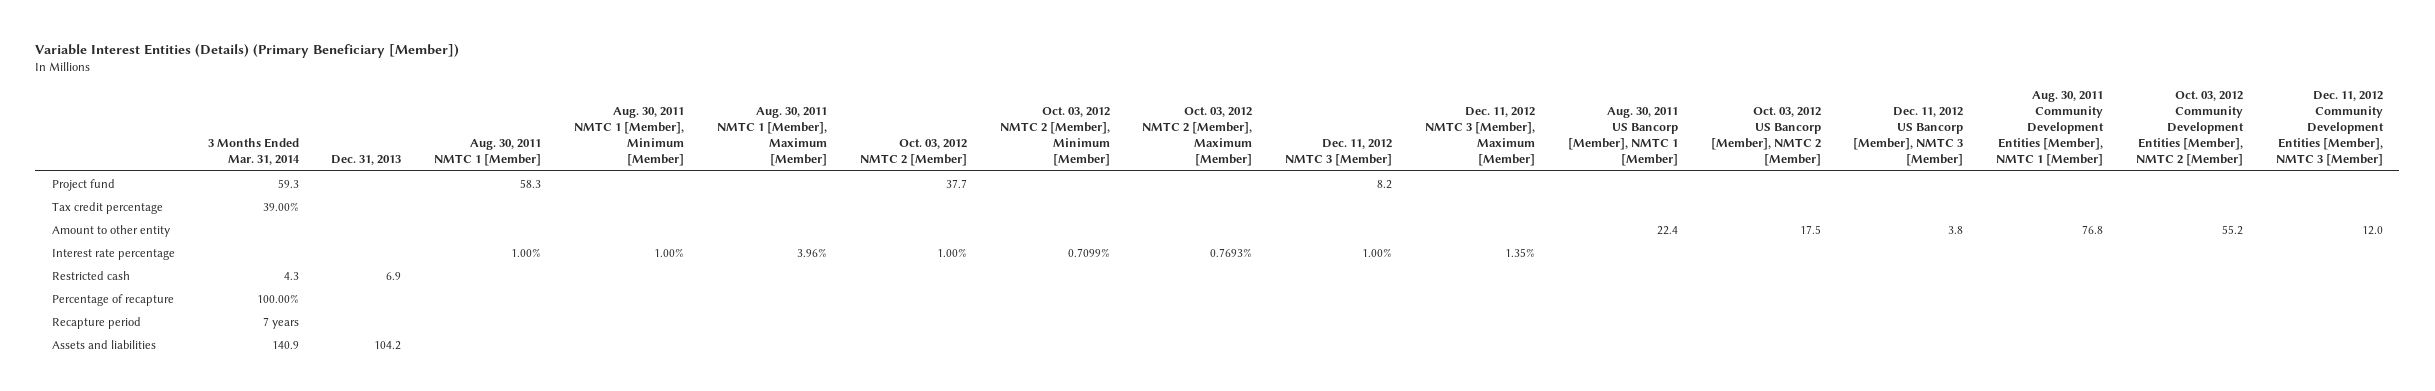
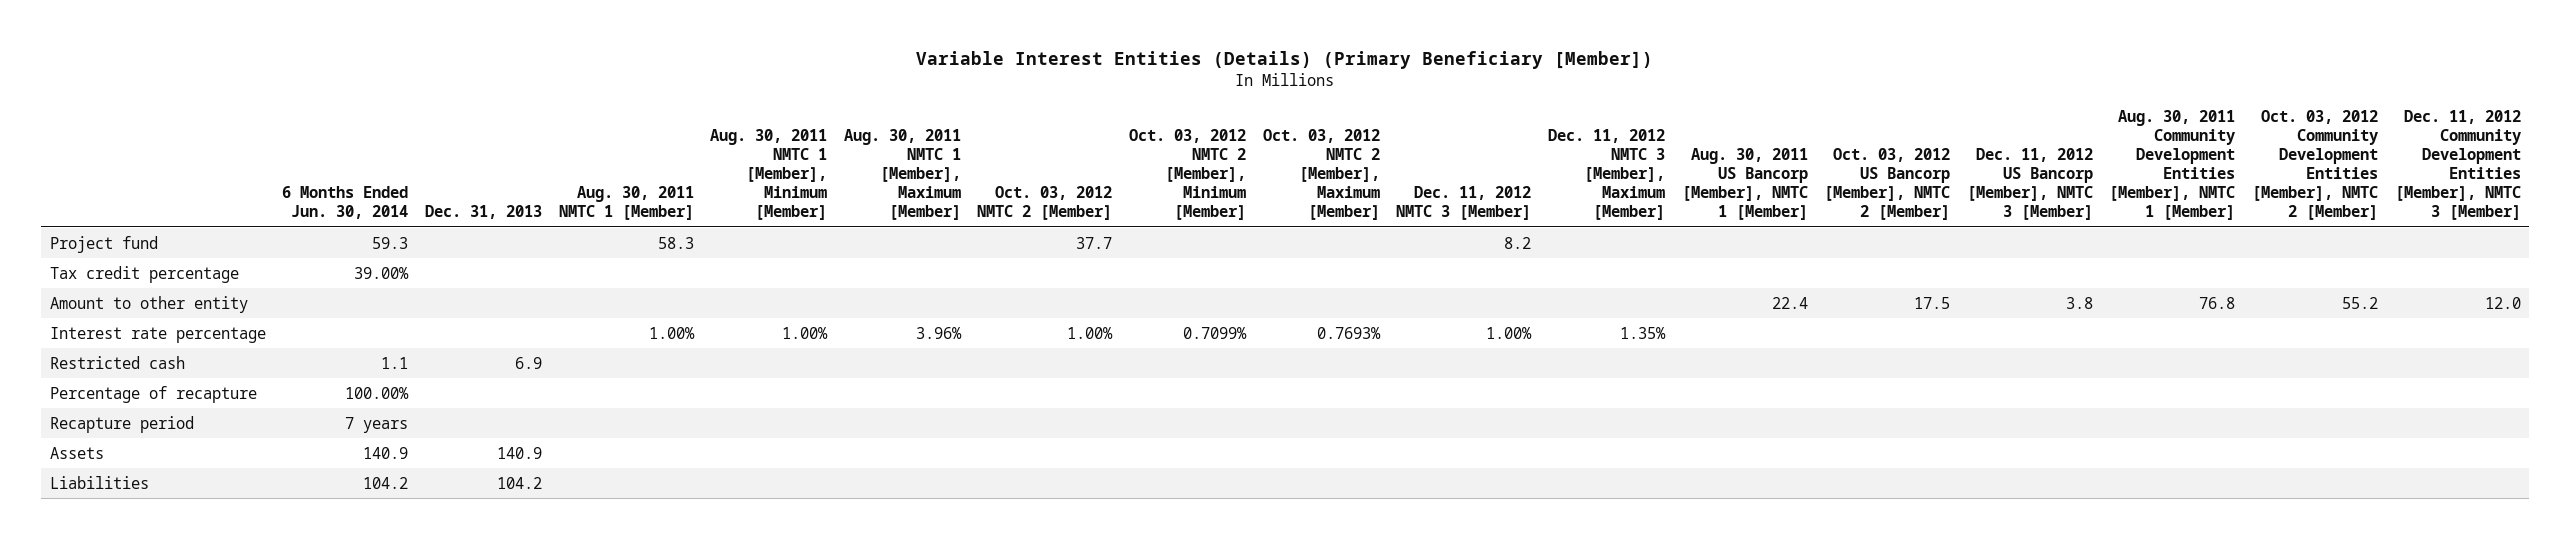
[207,138,300,166] 3 Months Ended Mar. 31, 2014 -> none
none -> [282,186,409,220] 6 Months Ended Jun. 30, 2014
none -> [49,446,104,459] Assets
[51,339,156,349] Assets and liabilities -> [49,475,149,489] Liabilities

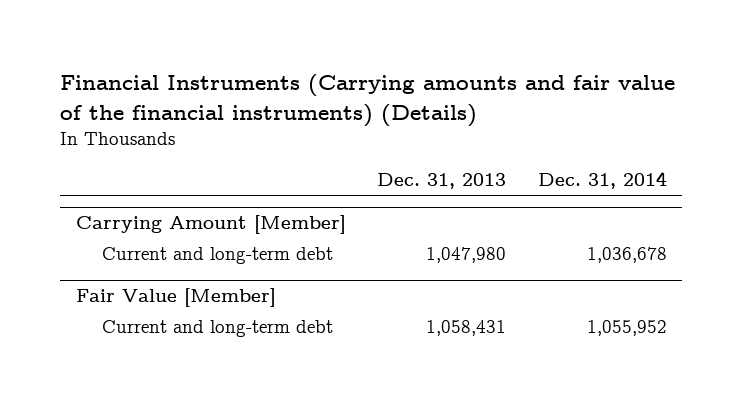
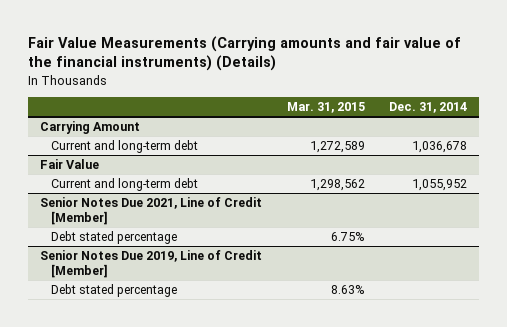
[60,73,676,127] Financial Instruments (Carrying amounts and fair value of the financial instruments) (Details) -> [28,35,462,72] Fair Value Measurements (Carrying amounts and fair value of the financial instruments) (Details)
[377,173,507,190] Dec. 31, 2013 -> none
none -> [286,102,365,114] Mar. 31, 2015
[75,214,346,234] Carrying Amount [Member] -> [40,121,141,135] Carrying Amount
[75,287,276,307] Fair Value [Member] -> [40,159,100,170] Fair Value
none -> [40,197,263,226] Senior Notes Due 2021, Line of Credit [Member]
none -> [50,231,177,245] Debt stated percentage
none -> [40,250,263,279] Senior Notes Due 2019, Line of Credit [Member]
none -> [50,284,177,298] Debt stated percentage

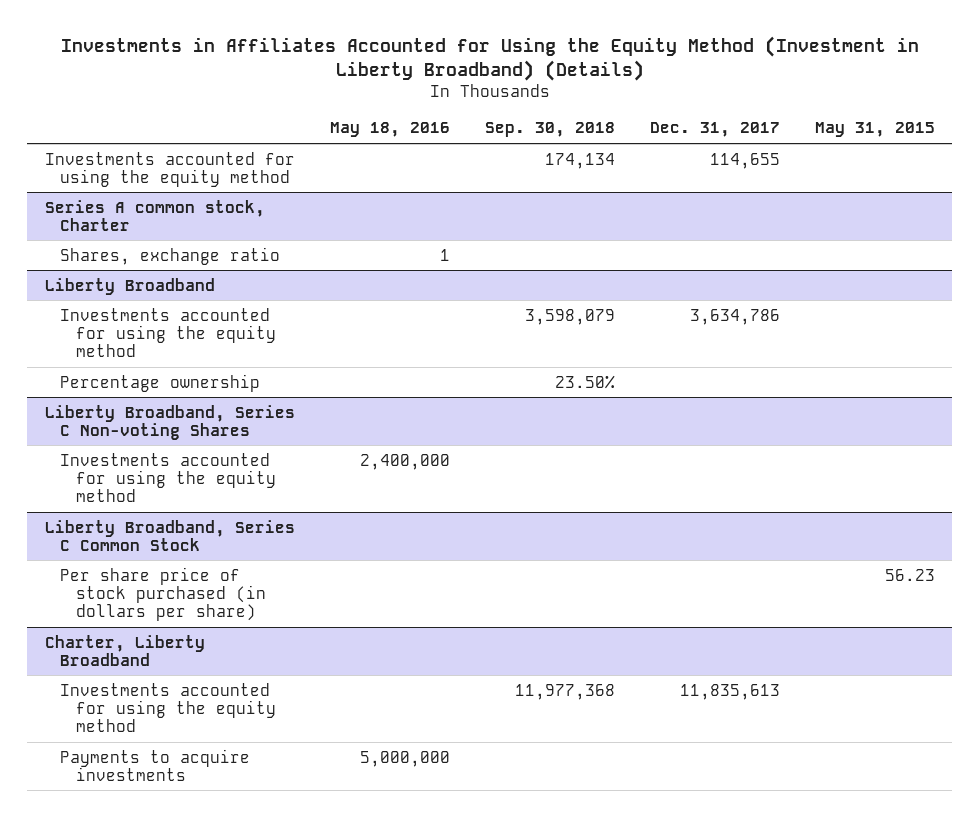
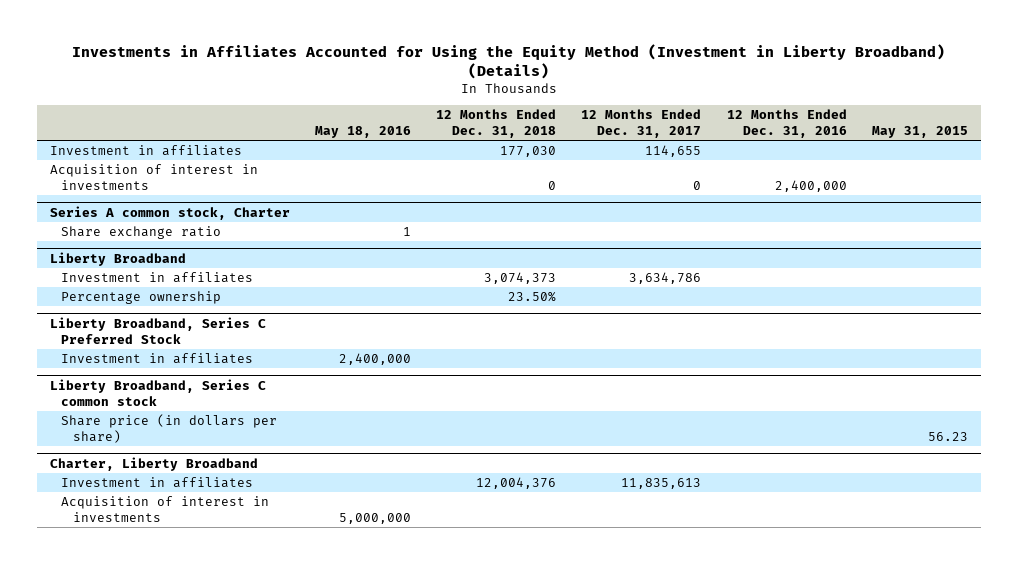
[484,122,615,138] Sep. 30, 2018 -> none
[649,122,780,138] Dec. 31, 2017 -> none
none -> [436,109,557,139] 12 Months Ended Dec. 31, 2018
none -> [581,109,702,139] 12 Months Ended Dec. 31, 2017
none -> [726,109,847,139] 12 Months Ended Dec. 31, 2016
[44,151,295,187] Investments accounted for using the equity method -> [49,144,242,156] Investment in affiliates
none -> [49,163,258,190] Acquisition of interest in investments
[60,246,281,265] Shares, exchange ratio -> [61,225,222,239] Share exchange ratio
[60,307,277,358] Investments accounted for using the equity method -> [61,271,254,283] Investment in affiliates
[44,404,295,440] Liberty Broadband, Series C Non-voting Shares -> none
[60,452,277,503] Investments accounted for using the equity method -> none
none -> [49,316,266,344] Liberty Broadband, Series C Preferred Stock
none -> [61,352,254,364] Investment in affiliates
[44,519,295,551] Liberty Broadband, Series C Common Stock -> [49,378,266,406] Liberty Broadband, Series C common stock
[60,566,267,622] Per share price of stock purchased (in dollars per share) -> [61,413,278,443] Share price (in dollars per share)
[60,682,277,733] Investments accounted for using the equity method -> [61,476,254,488] Investment in affiliates
[60,748,251,781] Payments to acquire investments -> [61,495,270,522] Acquisition of interest in investments

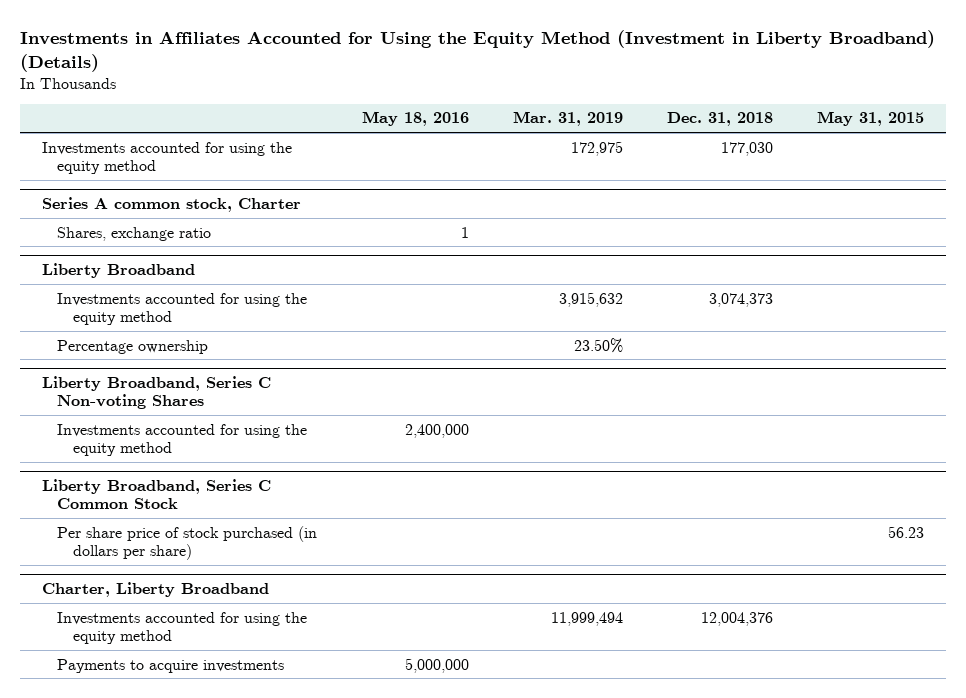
[436,109,557,139] 12 Months Ended Dec. 31, 2018 -> none
[581,109,702,139] 12 Months Ended Dec. 31, 2017 -> none
[726,109,847,139] 12 Months Ended Dec. 31, 2016 -> none
none -> [512,111,623,127] Mar. 31, 2019
none -> [666,112,773,127] Dec. 31, 2018
[49,163,258,190] Acquisition of interest in investments -> none
[49,144,242,156] Investment in affiliates -> [42,141,293,175] Investments accounted for using the equity method
[61,225,222,239] Share exchange ratio -> [57,226,212,241] Shares, exchange ratio
[61,271,254,283] Investment in affiliates -> [57,292,308,326] Investments accounted for using the equity method
[49,316,266,344] Liberty Broadband, Series C Preferred Stock -> none
[61,352,254,364] Investment in affiliates -> none
none -> [42,375,272,410] Liberty Broadband, Series C Non-voting Shares
none -> [57,423,308,457] Investments accounted for using the equity method
[49,378,266,406] Liberty Broadband, Series C common stock -> [42,478,272,510] Liberty Broadband, Series C Common Stock
[61,413,278,443] Share price (in dollars per share) -> [57,525,318,561] Per share price of stock purchased (in dollars per share)
[61,476,254,488] Investment in affiliates -> [57,611,308,645] Investments accounted for using the equity method
[61,495,270,522] Acquisition of interest in investments -> [57,658,285,673] Payments to acquire investments

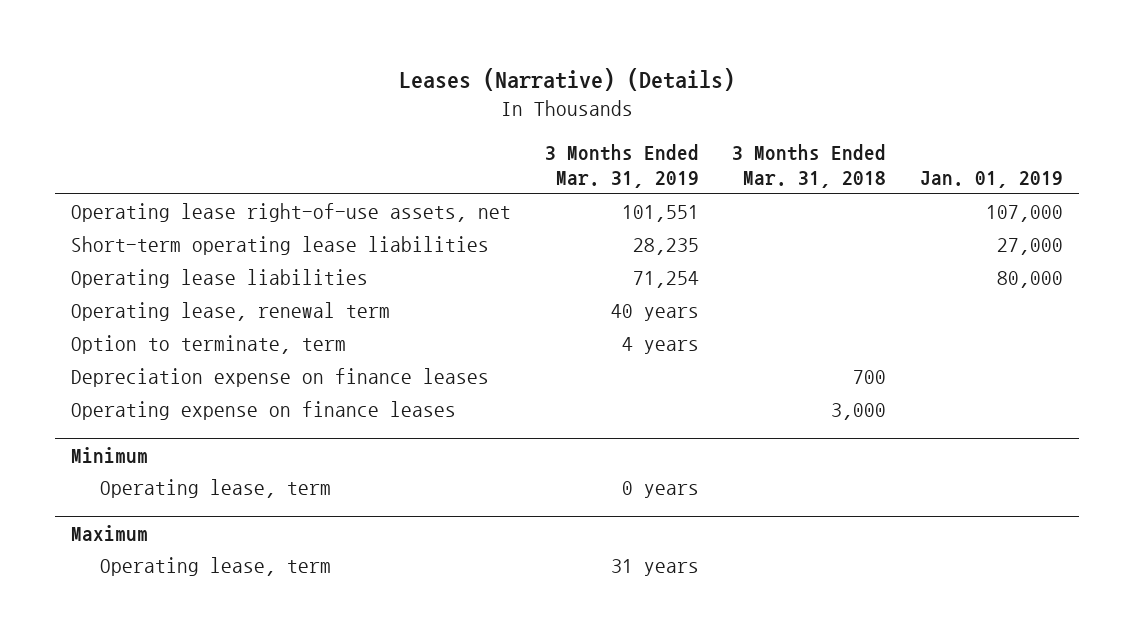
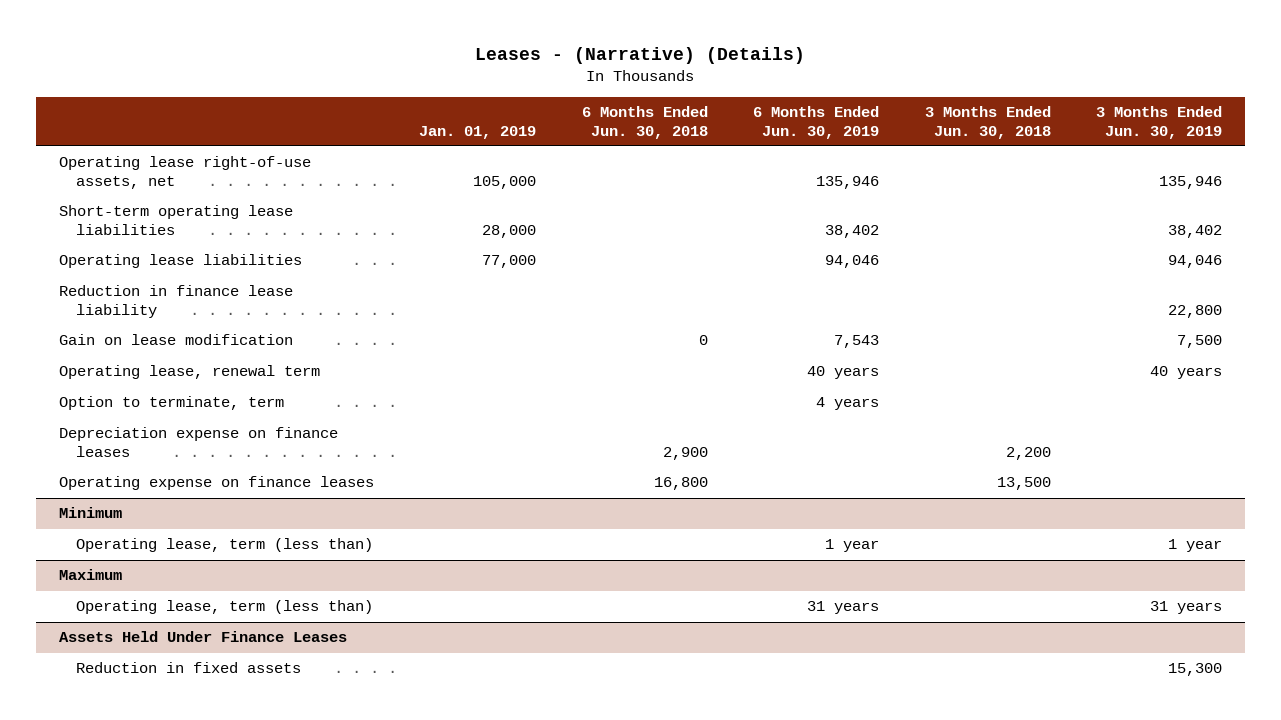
[399,68,736,92] Leases (Narrative) (Details) -> [475,47,806,65] Leases - (Narrative) (Details)
[544,144,699,188] 3 Months Ended Mar. 31, 2019 -> none
[732,144,887,188] 3 Months Ended Mar. 31, 2018 -> none
none -> [581,106,708,139] 6 Months Ended Jun. 30, 2018
none -> [753,106,880,139] 6 Months Ended Jun. 30, 2019
none -> [924,106,1051,139] 3 Months Ended Jun. 30, 2018
none -> [1096,106,1223,139] 3 Months Ended Jun. 30, 2019
[985,205,1063,223] 107,000 -> [473,175,537,189] 105,000
[996,238,1063,256] 27,000 -> [482,224,537,238] 28,000
[996,271,1063,289] 80,000 -> [482,255,537,269] 77,000
none -> [58,285,293,318] Reduction in finance lease liability
none -> [58,334,293,346] Gain on lease modification
[99,479,331,499] Operating lease, term -> [76,538,374,553] Operating lease, term (less than)
[99,557,331,577] Operating lease, term -> [76,600,374,615] Operating lease, term (less than)
none -> [58,631,347,643] Assets Held Under Finance Leases
none -> [76,662,302,674] Reduction in fixed assets

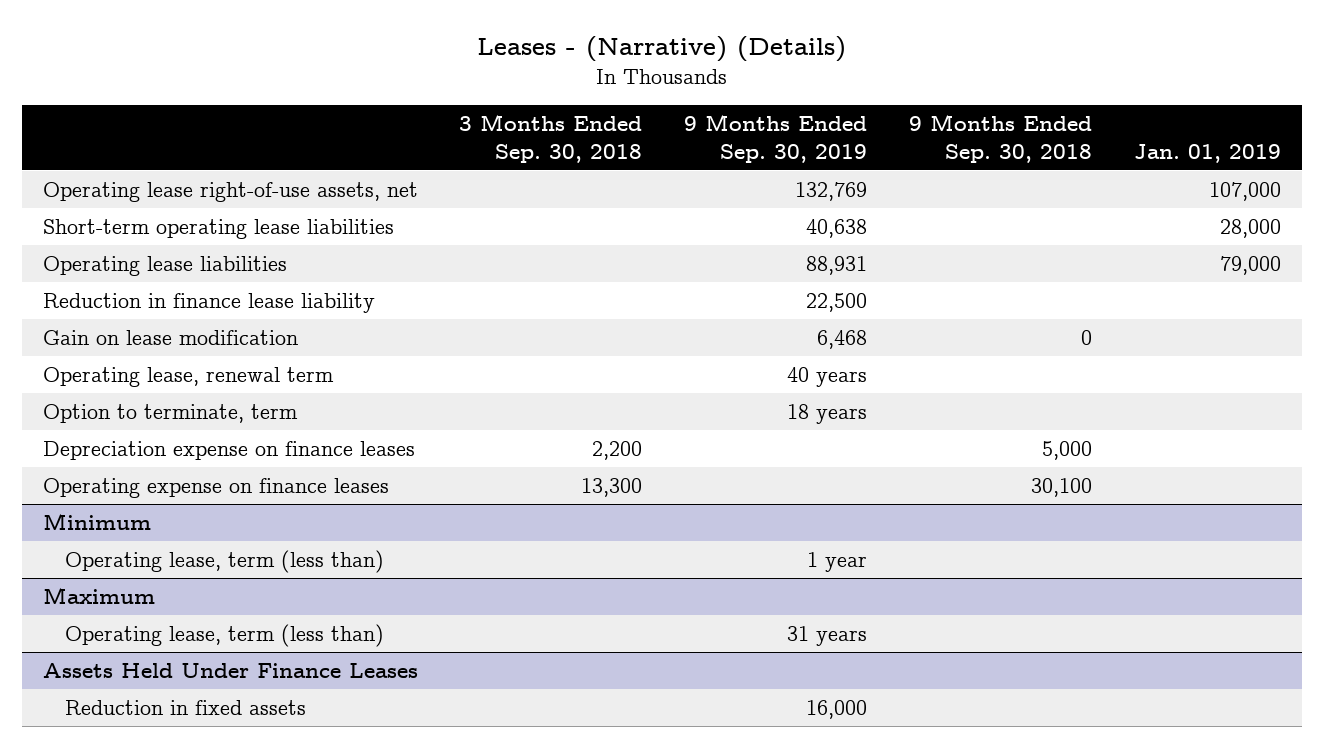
[581,106,708,139] 6 Months Ended Jun. 30, 2018 -> none
[753,106,880,139] 6 Months Ended Jun. 30, 2019 -> none
[924,106,1051,139] 3 Months Ended Jun. 30, 2018 -> none
[1096,106,1223,139] 3 Months Ended Jun. 30, 2019 -> none
none -> [459,114,643,163] 3 Months Ended Sep. 30, 2018
none -> [684,114,868,163] 9 Months Ended Sep. 30, 2019
none -> [908,114,1092,163] 9 Months Ended Sep. 30, 2018
[473,175,537,189] 105,000 -> [1208,181,1281,201] 107,000
[482,255,537,269] 77,000 -> [1219,255,1281,275] 79,000

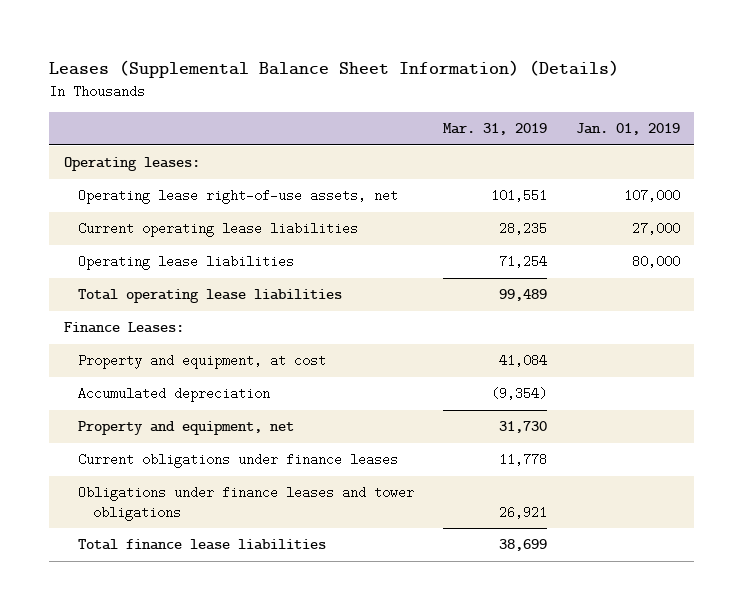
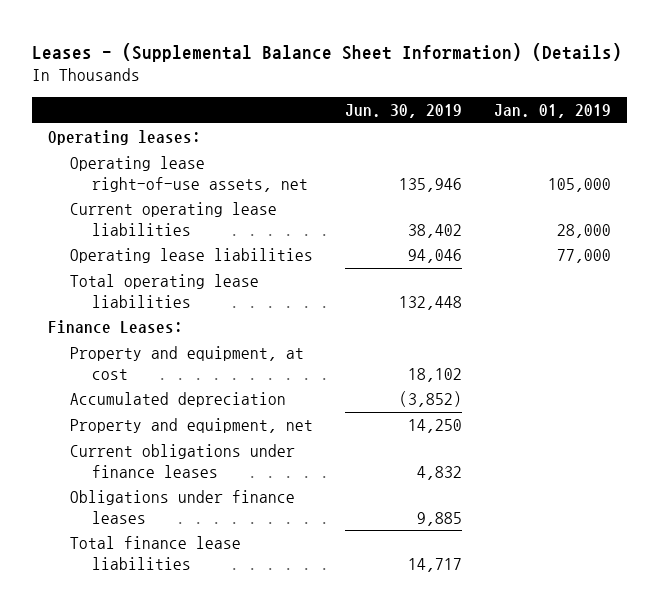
[49,60,620,79] Leases (Supplemental Balance Sheet Information) (Details) -> [32,43,623,63] Leases - (Supplemental Balance Sheet Information) (Details)
[443,123,548,136] Mar. 31, 2019 -> none
none -> [345,104,463,119] Jun. 30, 2019
[623,189,680,203] 107,000 -> [548,177,612,192] 105,000
[631,222,680,236] 27,000 -> [557,223,612,238] 28,000
[631,255,680,269] 80,000 -> [557,249,612,264] 77,000
[78,486,415,521] Obligations under finance leases and tower obligations -> [70,490,296,524] Obligations under finance leases

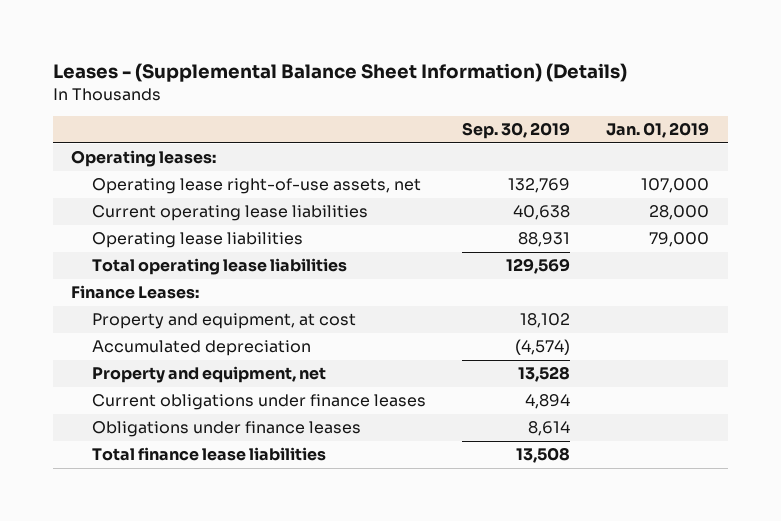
[345,104,463,119] Jun. 30, 2019 -> none
none -> [461,122,570,140] Sep. 30, 2019
[548,177,612,192] 105,000 -> [641,178,710,194] 107,000
[557,249,612,264] 77,000 -> [649,232,710,248] 79,000

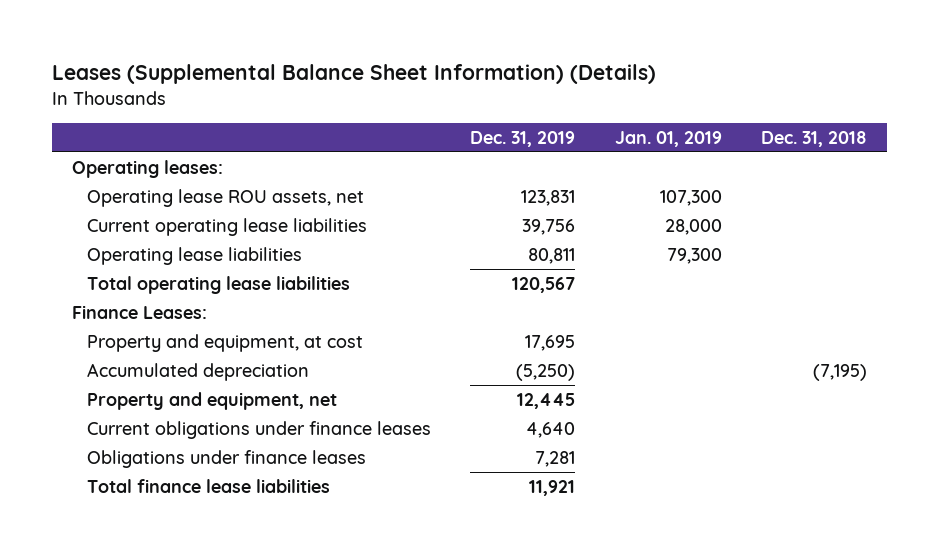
[53,63,628,83] Leases - (Supplemental Balance Sheet Information) (Details) -> [51,64,656,85] Leases (Supplemental Balance Sheet Information) (Details)
[461,122,570,140] Sep. 30, 2019 -> none
none -> [470,130,576,147] Dec. 31, 2019
none -> [760,130,867,147] Dec. 31, 2018
[91,178,421,195] Operating lease right-of-use assets, net -> [87,188,365,207] Operating lease ROU assets, net
[641,178,710,194] 107,000 -> [659,189,722,206] 107,300
[649,232,710,248] 79,000 -> [666,247,722,264] 79,300

